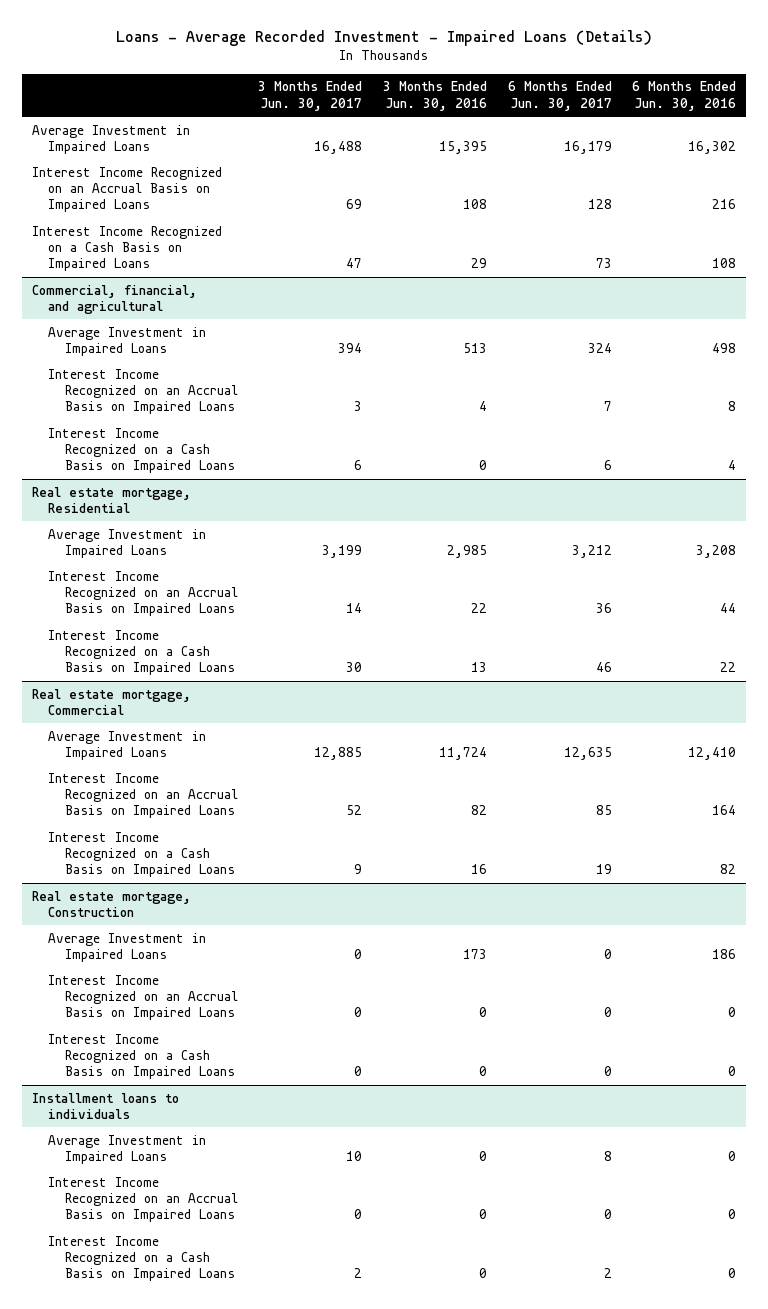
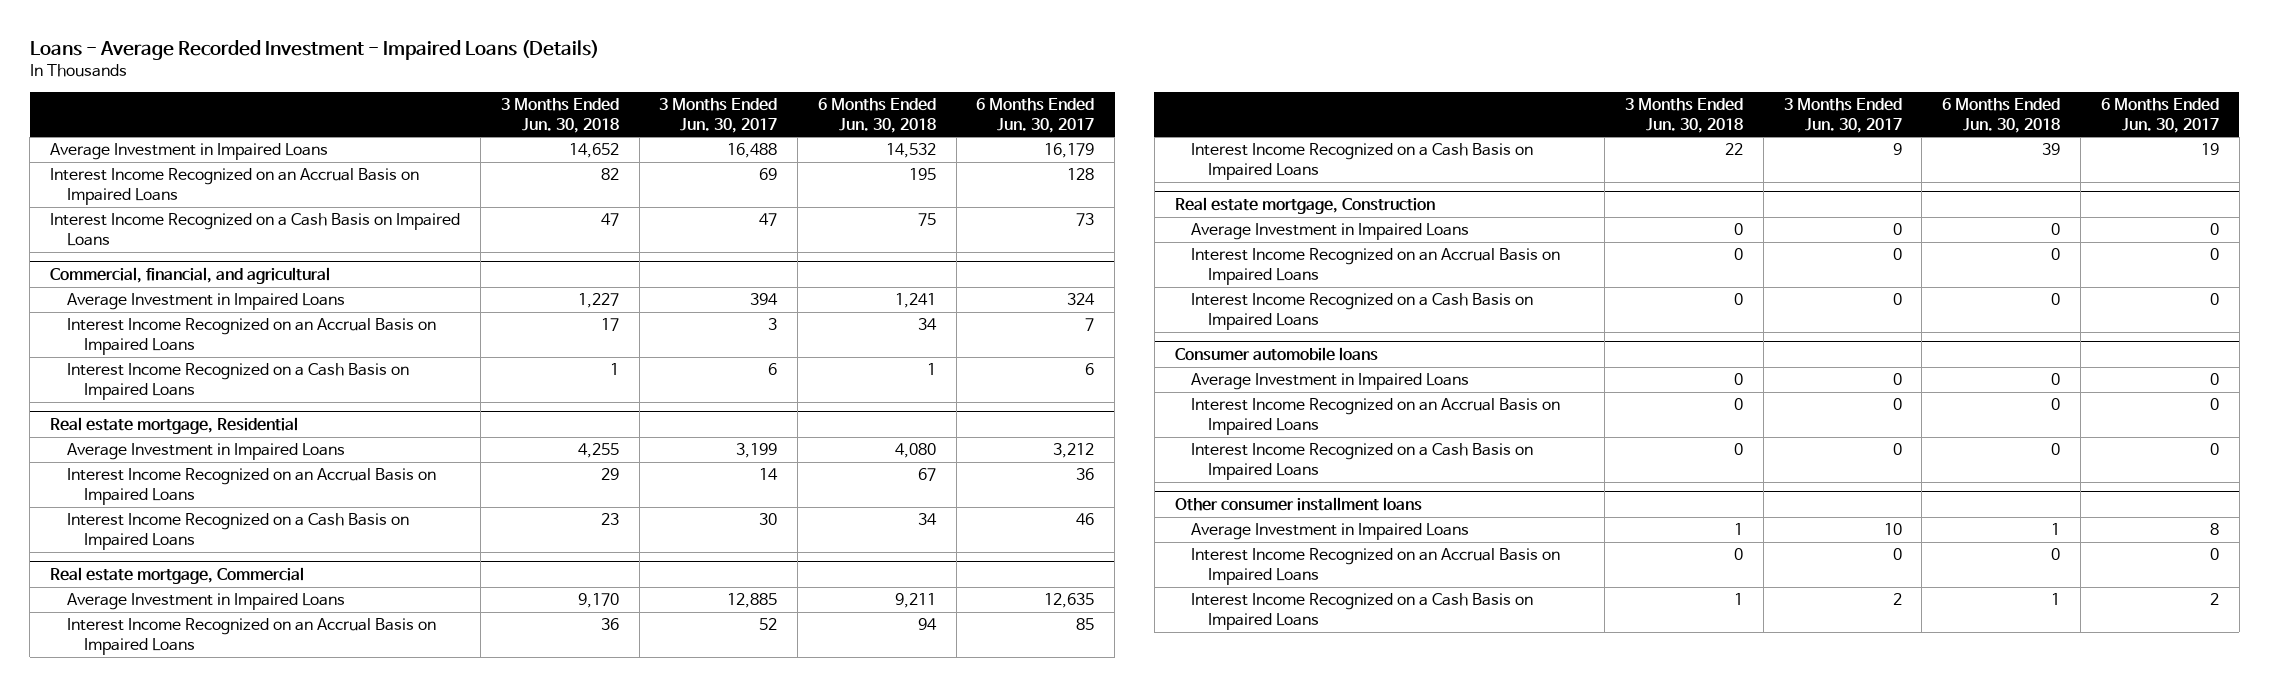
[382,81,487,111] 3 Months Ended Jun. 30, 2016 -> none
[632,81,737,111] 6 Months Ended Jun. 30, 2016 -> none
none -> [500,98,619,133] 3 Months Ended Jun. 30, 2018
none -> [817,98,936,133] 6 Months Ended Jun. 30, 2018
[31,1092,179,1119] Installment loans to individuals -> none
none -> [1174,346,1378,361] Consumer automobile loans
none -> [1191,373,1470,391] Average Investment in Impaired Loans
none -> [1191,398,1561,435] Interest Income Recognized on an Accrual Basis on Impaired Loans
none -> [1191,443,1534,480] Interest Income Recognized on a Cash Basis on Impaired Loans
none -> [1174,496,1422,511] Other consumer installment loans

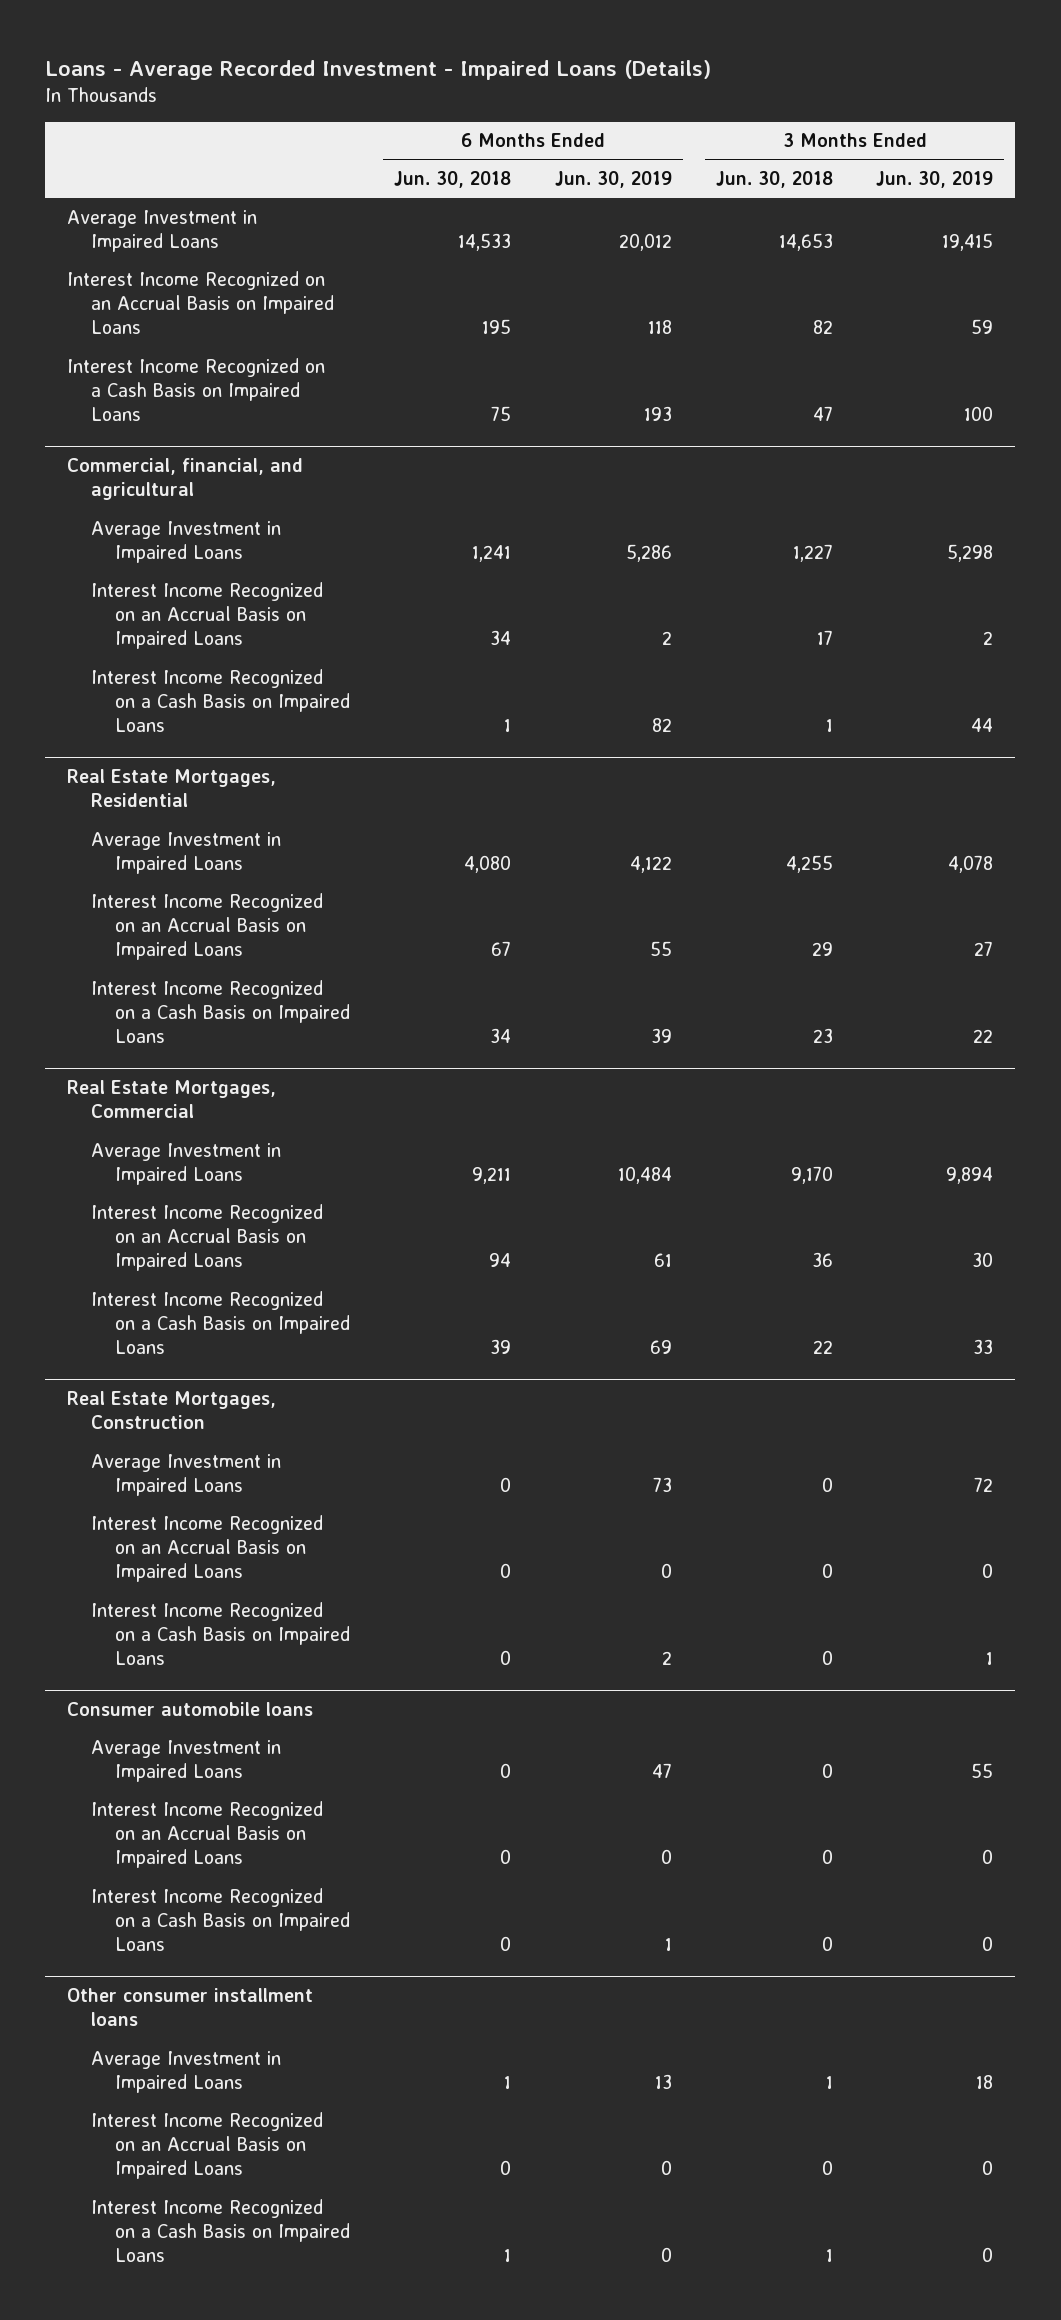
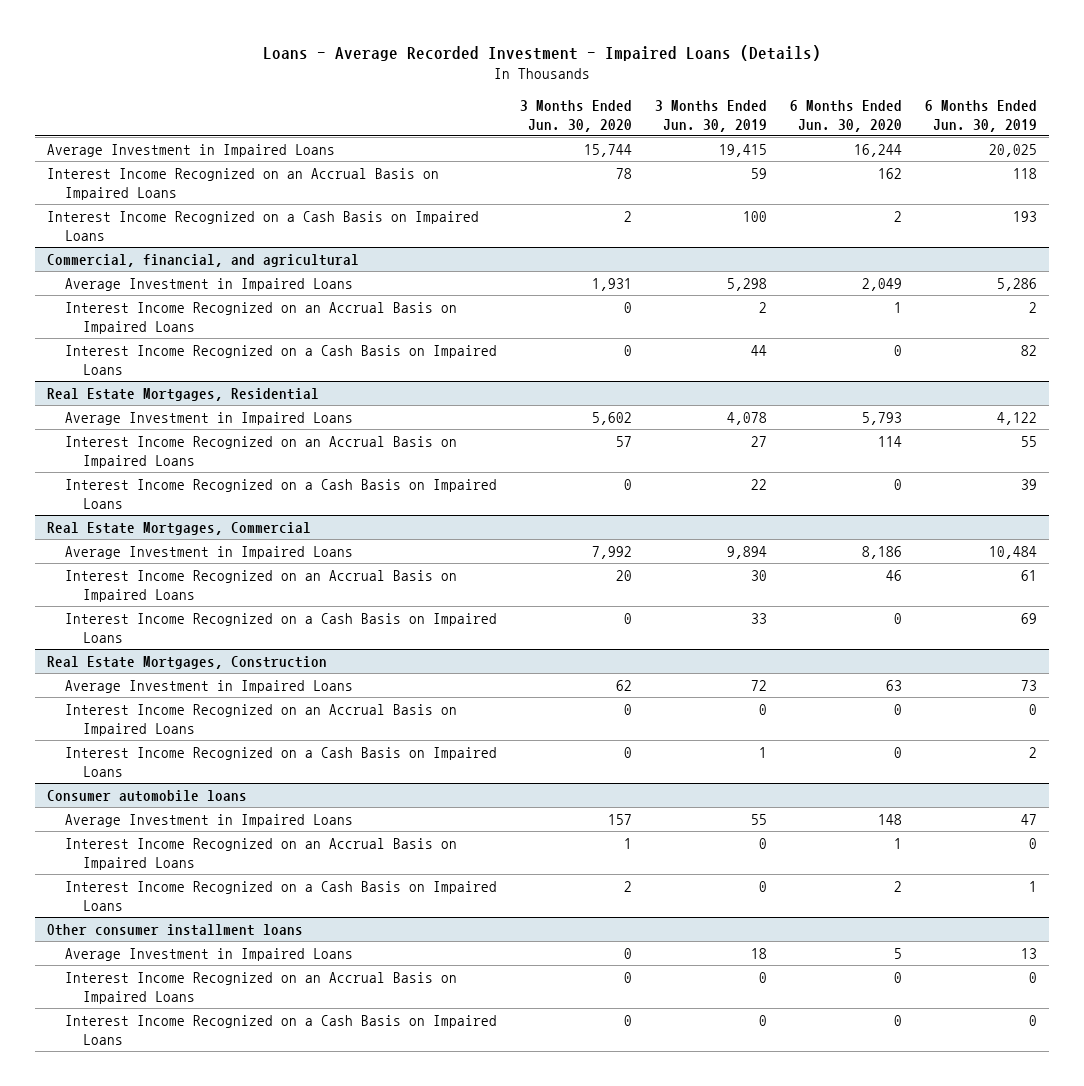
[393,171,511,189] Jun. 30, 2018 -> none
[715,171,833,189] Jun. 30, 2018 -> none
none -> [519,99,632,132] 3 Months Ended Jun. 30, 2020
none -> [790,99,903,132] 6 Months Ended Jun. 30, 2020
[618,233,672,252] 20,012 -> [989,143,1038,157] 20,025

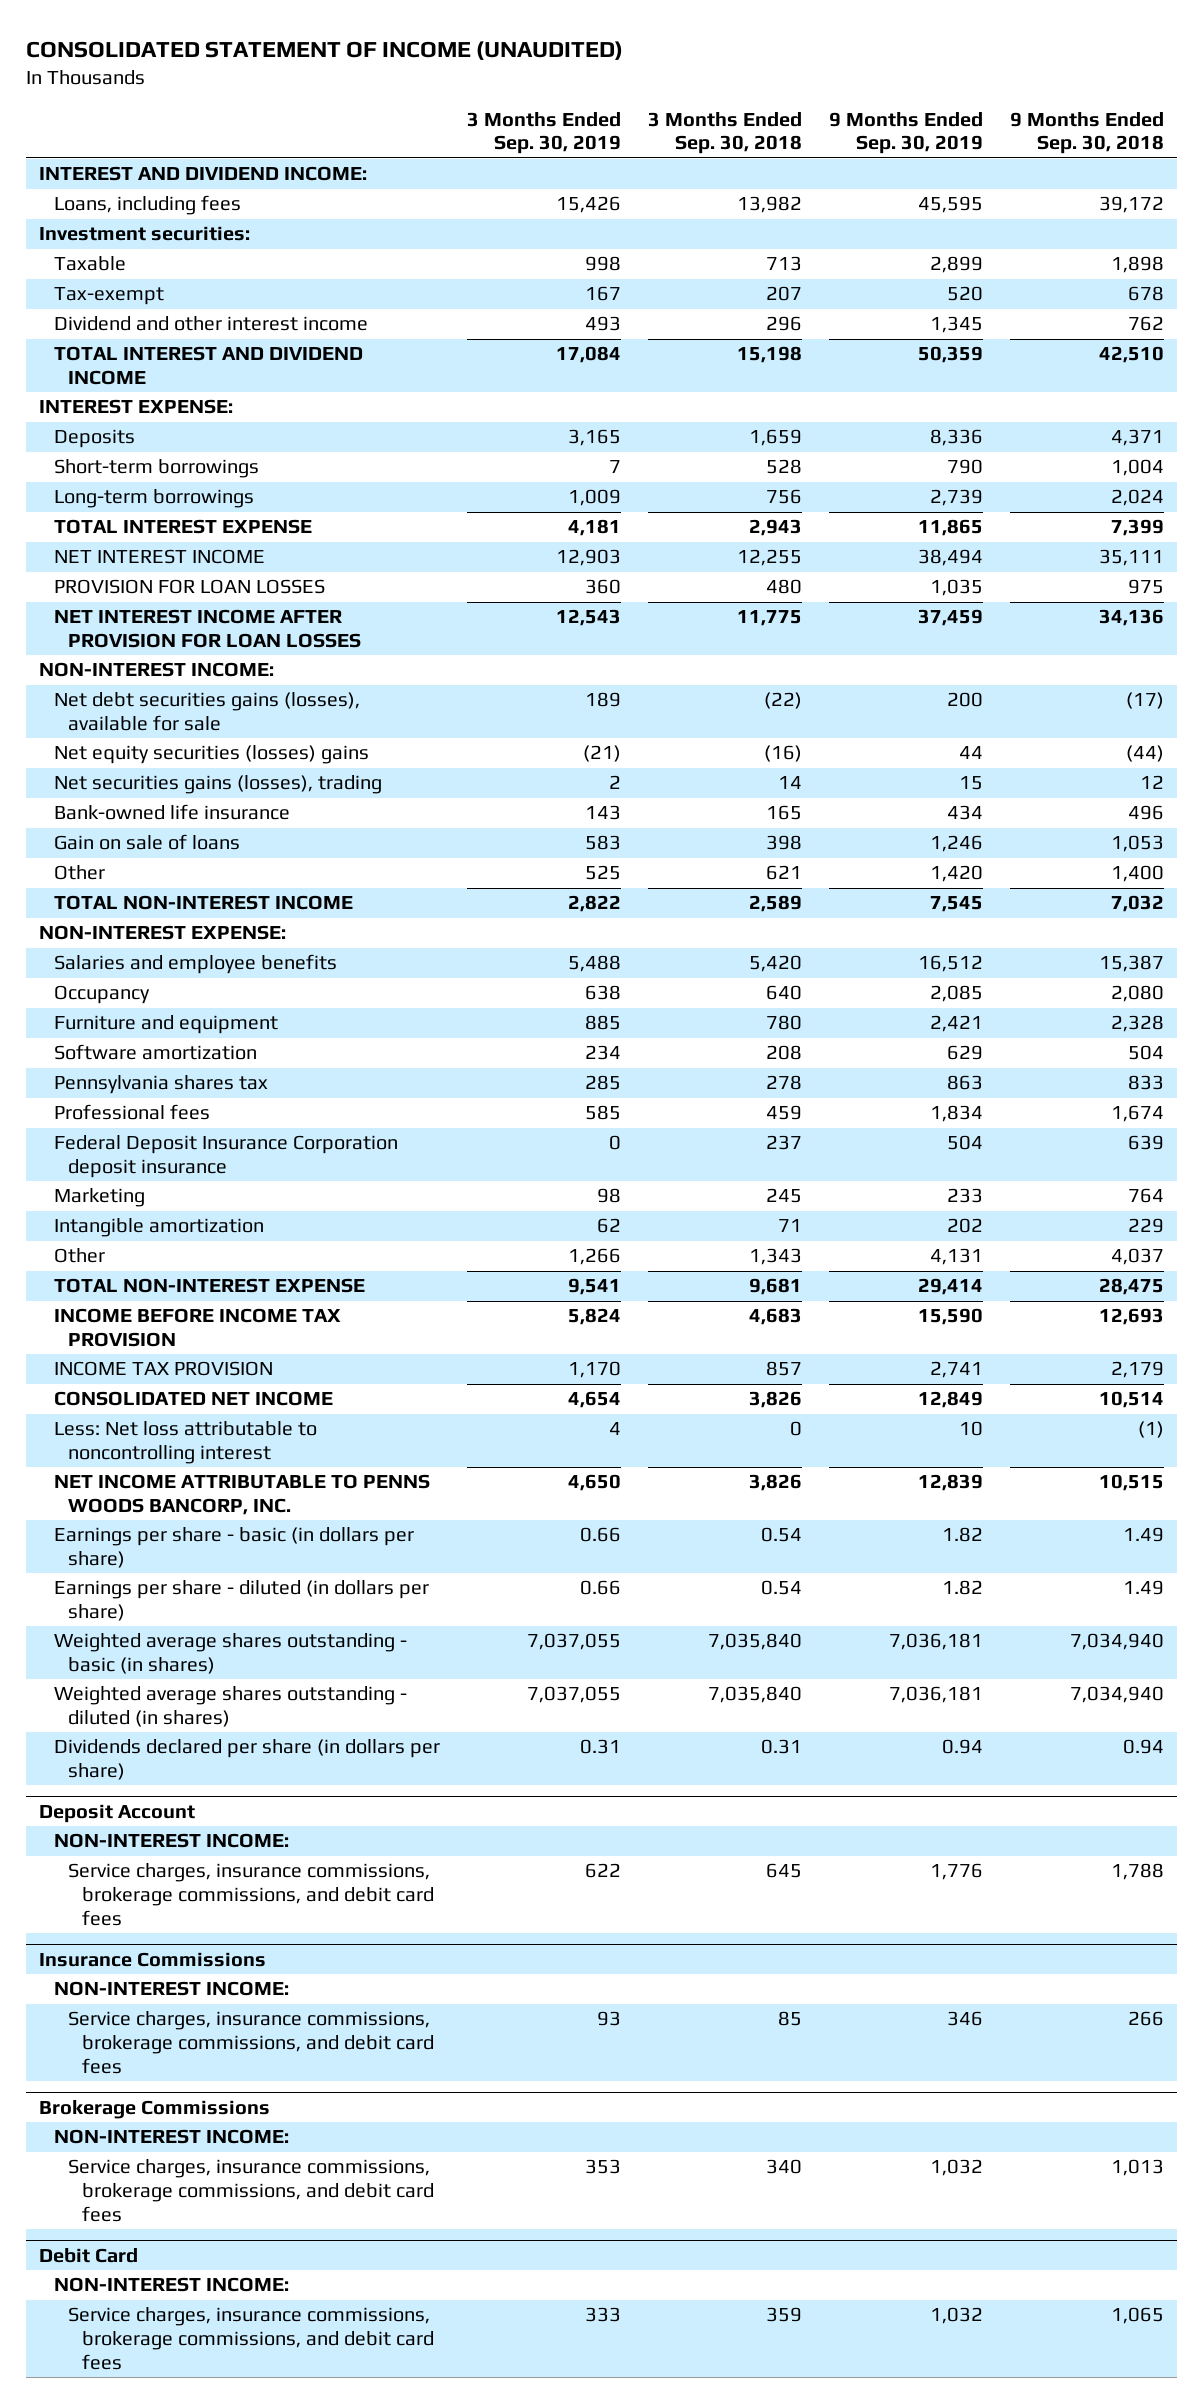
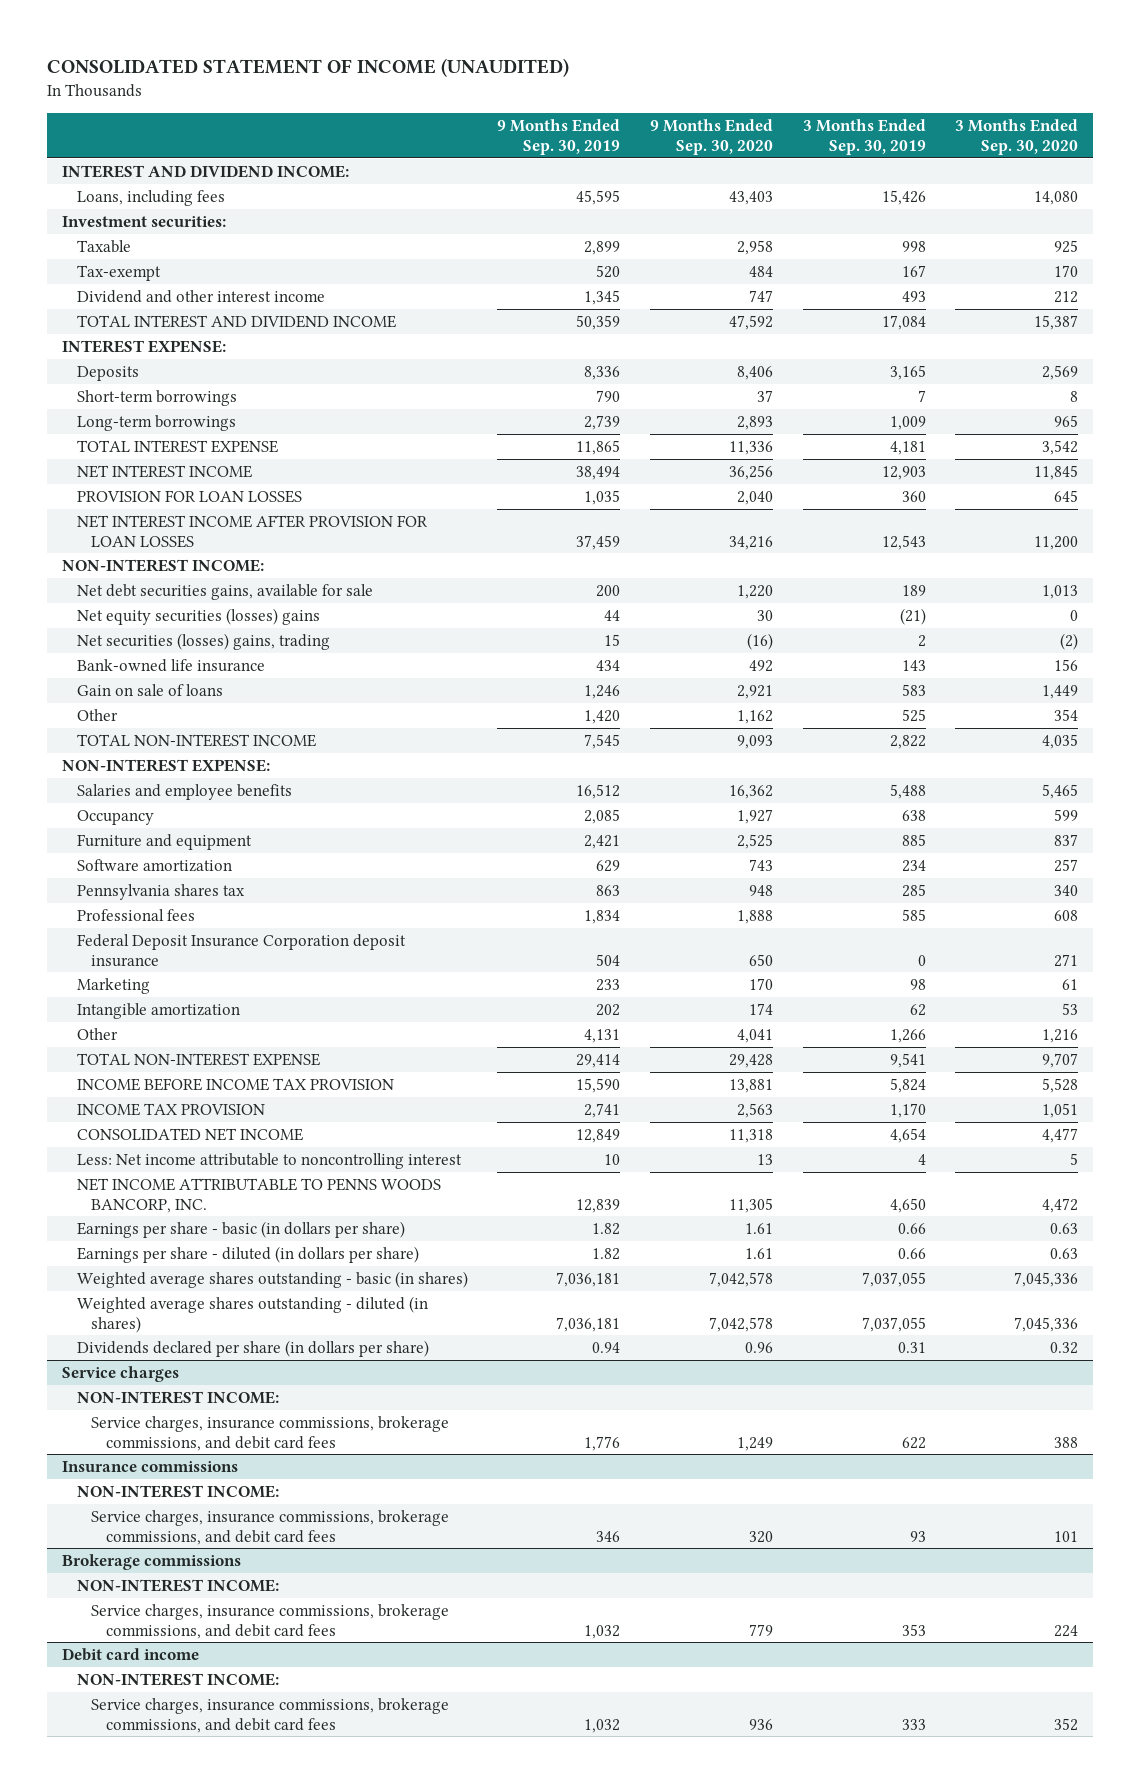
[647,111,802,155] 3 Months Ended Sep. 30, 2018 -> none
[1009,111,1164,155] 9 Months Ended Sep. 30, 2018 -> none
none -> [649,119,773,155] 9 Months Ended Sep. 30, 2020
none -> [955,119,1079,155] 3 Months Ended Sep. 30, 2020
[53,692,360,731] Net debt securities gains (losses), available for sale -> [76,583,373,600] Net debt securities gains, available for sale
[53,775,382,795] Net securities gains (losses), trading -> [76,632,330,650] Net securities (losses) gains, trading
[53,1421,317,1464] Less: Net loss attributable to noncontrolling interest -> [76,1152,462,1169] Less: Net income attributable to noncontrolling interest
[39,1804,196,1824] Deposit Account -> [61,1365,179,1382] Service charges
[39,1952,267,1968] Insurance Commissions -> [61,1460,238,1472] Insurance commissions
[39,2100,271,2120] Brokerage Commissions -> [61,1553,241,1570] Brokerage commissions
[39,2248,139,2264] Debit Card -> [61,1647,199,1661] Debit card income

